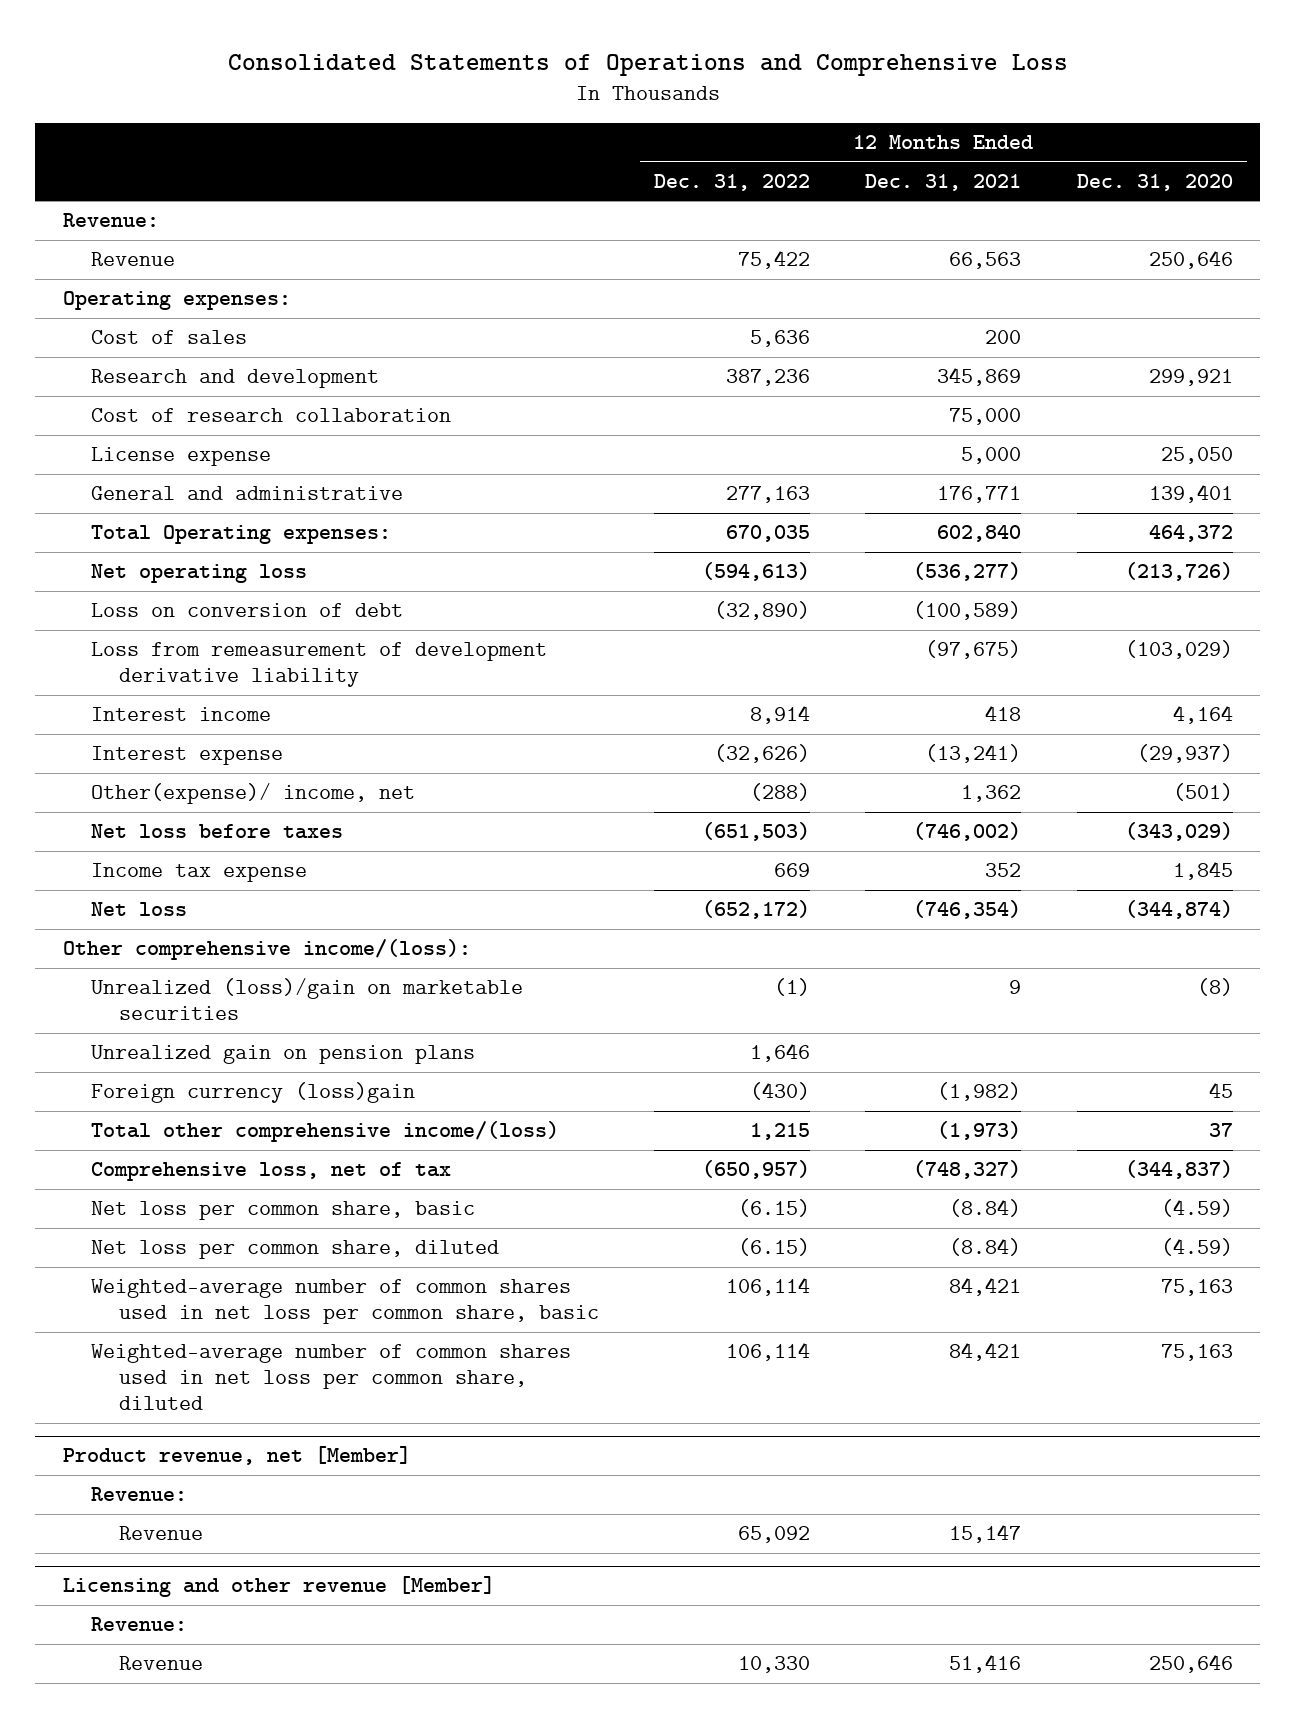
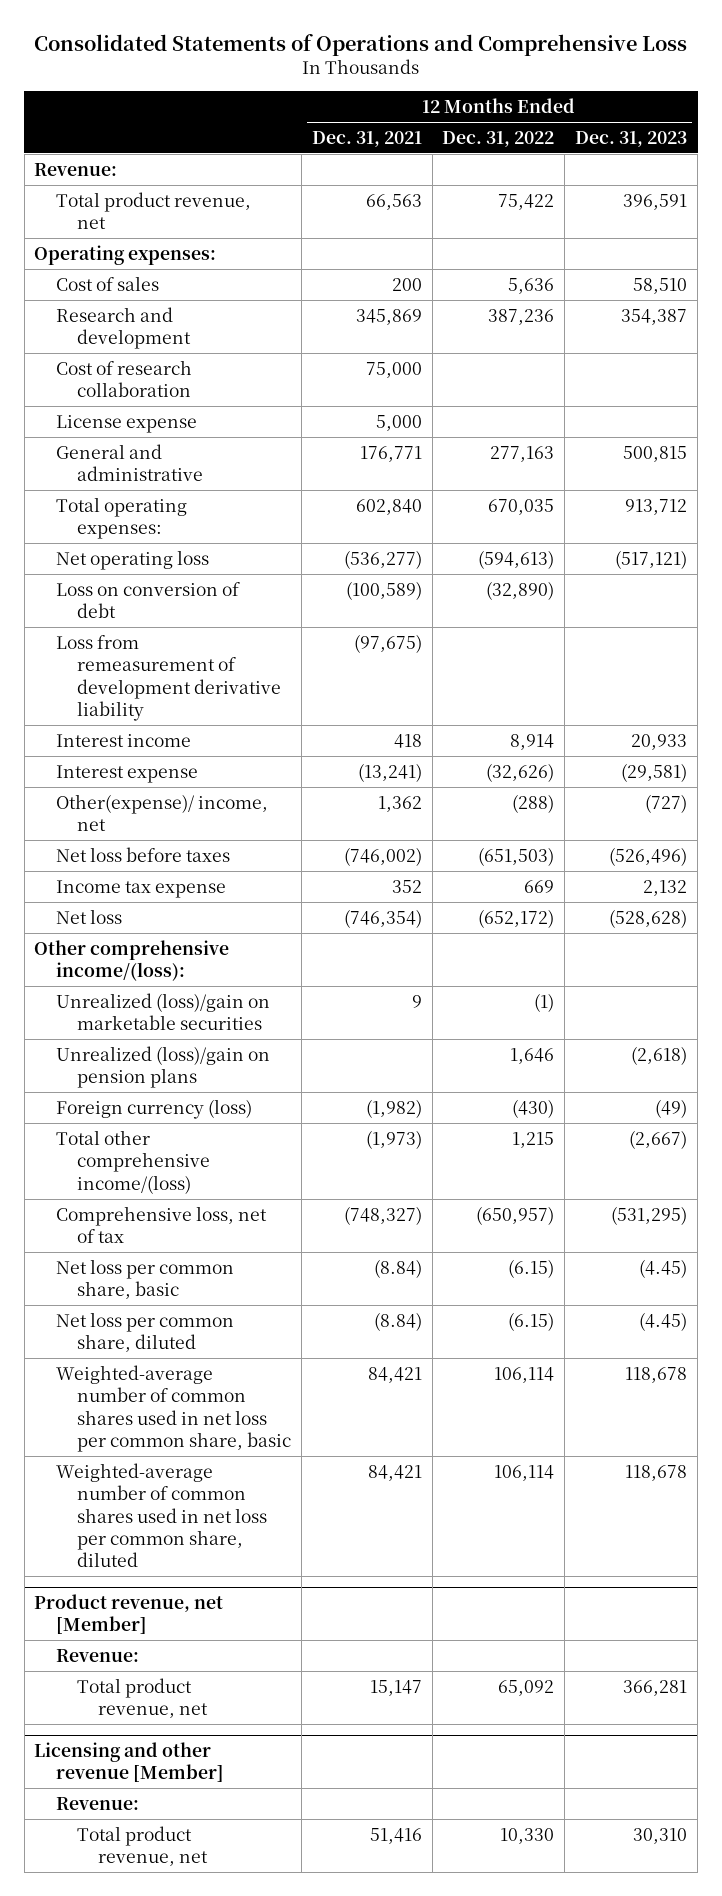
[1076,173,1233,191] Dec. 31, 2020 -> none
none -> [575,130,688,147] Dec. 31, 2023
[90,252,175,267] Revenue -> [55,191,251,230] Total product revenue, net
[90,525,391,545] Total Operating expenses: -> [55,496,187,540] Total operating expenses:
[90,1045,475,1065] Unrealized gain on pension plans -> [55,1045,270,1089] Unrealized (loss)/gain on pension plans
[90,1082,415,1104] Foreign currency (loss)gain -> [55,1098,252,1119] Foreign currency (loss)
[118,1526,203,1541] Revenue -> [77,1677,209,1719] Total product revenue, net
[118,1656,203,1671] Revenue -> [77,1825,209,1867] Total product revenue, net

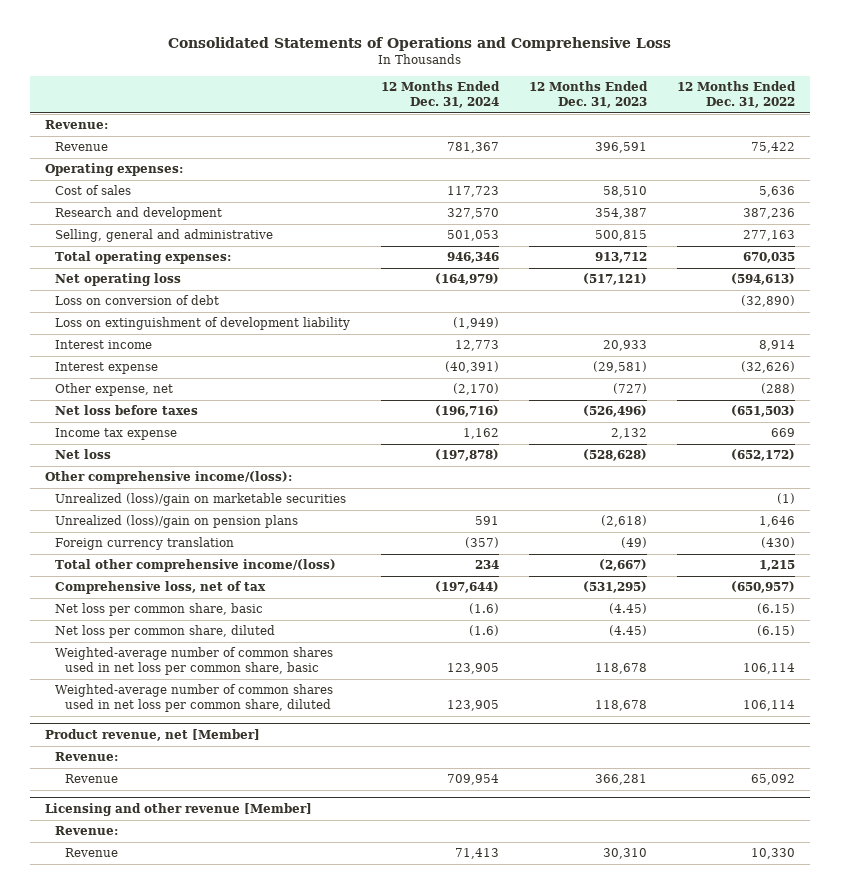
[311,130,422,147] Dec. 31, 2021 -> none
none -> [380,80,500,108] 12 Months Ended Dec. 31, 2024
[55,191,251,230] Total product revenue, net -> [55,142,109,152] Revenue
[55,359,192,398] Cost of research collaboration -> none
[55,414,197,433] License expense -> none
[55,443,204,482] General and administrative -> [55,229,274,243] Selling, general and administrative
[55,634,282,721] Loss from remeasurement of development derivative liability -> none
none -> [55,317,351,331] Loss on extinguishment of development liability
[55,793,268,832] Other(expense)/ income, net -> [55,383,174,397] Other expense, net
[55,1098,252,1119] Foreign currency (loss) -> [55,537,235,551] Foreign currency translation
[77,1677,209,1719] Total product revenue, net -> [65,774,119,784] Revenue
[77,1825,209,1867] Total product revenue, net -> [65,848,119,858] Revenue

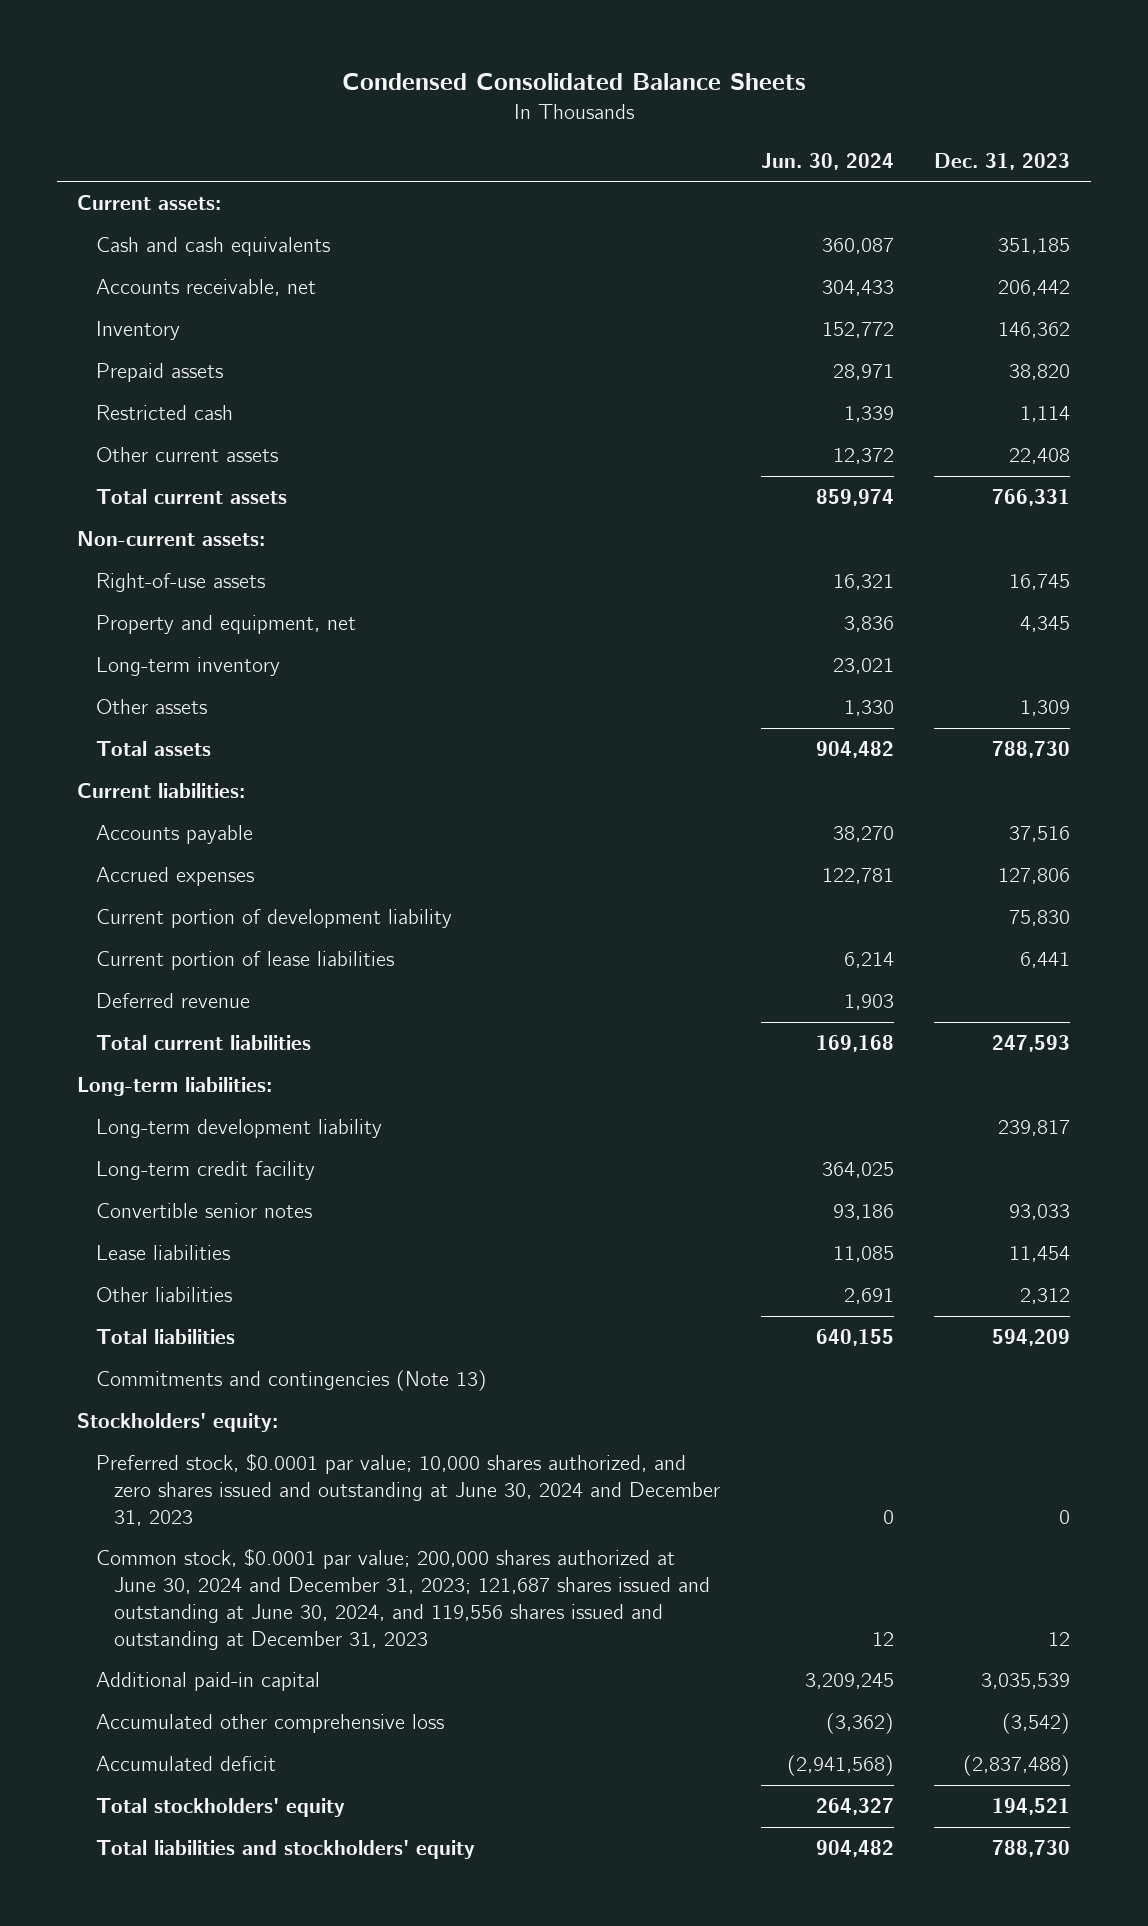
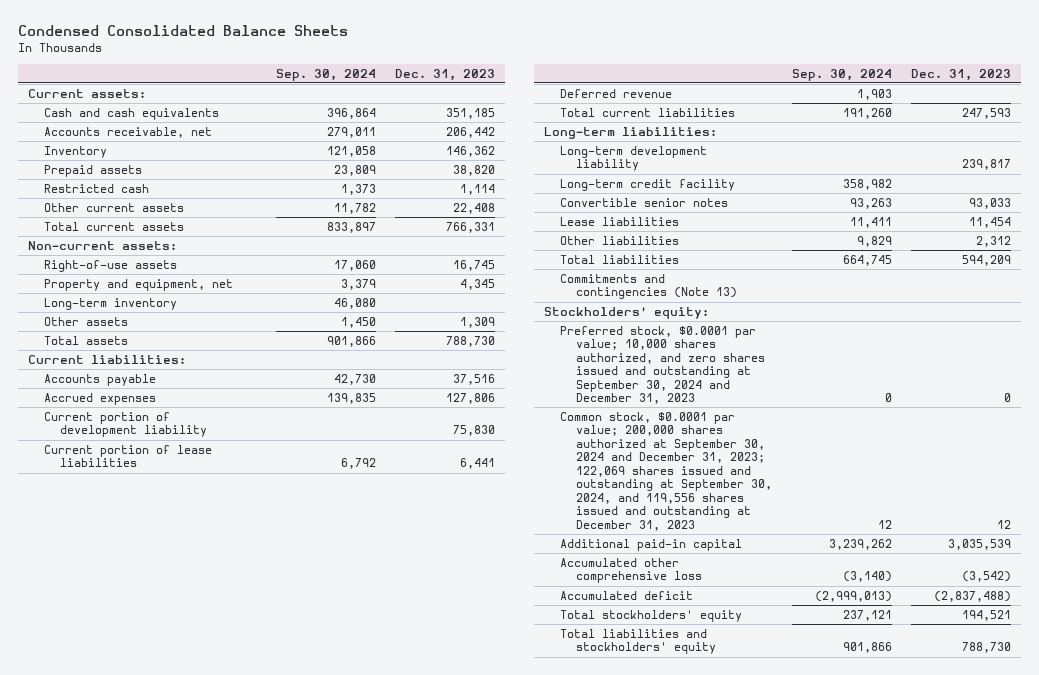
[760,152,894,170] Jun. 30, 2024 -> none
none -> [275,68,376,81] Sep. 30, 2024
[95,1453,721,1526] Preferred stock, $0.0001 par value; 10,000 shares authorized, and zero shares issued and outstanding at June 30, 2024 and December 31, 2023 -> [559,325,765,405] Preferred stock, $0.0001 par value; 10,000 shares authorized, and zero shares issued and outstanding at September 30, 2024 and December 31, 2023
[95,1548,711,1650] Common stock, $0.0001 par value; 200,000 shares authorized at June 30, 2024 and December 31, 2023; 121,687 shares issued and outstanding at June 30, 2024, and 119,556 shares issued and outstanding at December 31, 2023 -> [559,411,772,531] Common stock, $0.0001 par value; 200,000 shares authorized at September 30, 2024 and December 31, 2023; 122,069 shares issued and outstanding at September 30, 2024, and 119,556 shares issued and outstanding at December 31, 2023

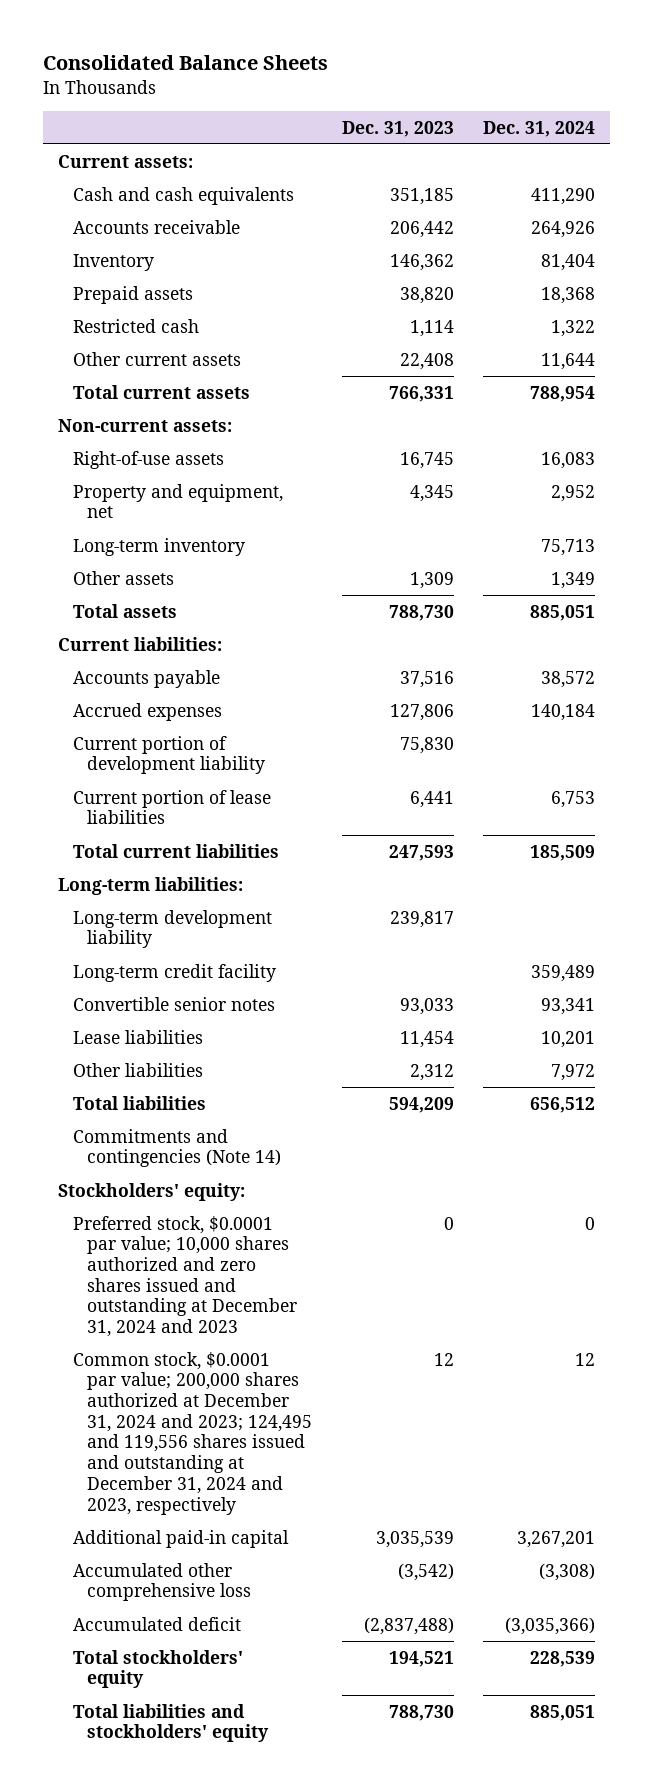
[18,25,349,37] Condensed Consolidated Balance Sheets -> [43,55,329,71] Consolidated Balance Sheets
[275,68,376,81] Sep. 30, 2024 -> none
none -> [483,120,596,137] Dec. 31, 2024
[43,126,212,138] Accounts receivable, net -> [72,219,240,234] Accounts receivable
[559,88,672,98] Deferred revenue -> none
[559,273,737,300] Commitments and contingencies (Note 13) -> [72,1128,281,1168] Commitments and contingencies (Note 14)
[559,325,765,405] Preferred stock, $0.0001 par value; 10,000 shares authorized, and zero shares issued and outstanding at September 30, 2024 and December 31, 2023 -> [72,1215,297,1338] Preferred stock, $0.0001 par value; 10,000 shares authorized and zero shares issued and outstanding at December 31, 2024 and 2023
[559,411,772,531] Common stock, $0.0001 par value; 200,000 shares authorized at September 30, 2024 and December 31, 2023; 122,069 shares issued and outstanding at September 30, 2024, and 119,556 shares issued and outstanding at December 31, 2023 -> [72,1351,312,1515] Common stock, $0.0001 par value; 200,000 shares authorized at December 31, 2024 and 2023; 124,495 and 119,556 shares issued and outstanding at December 31, 2024 and 2023, respectively

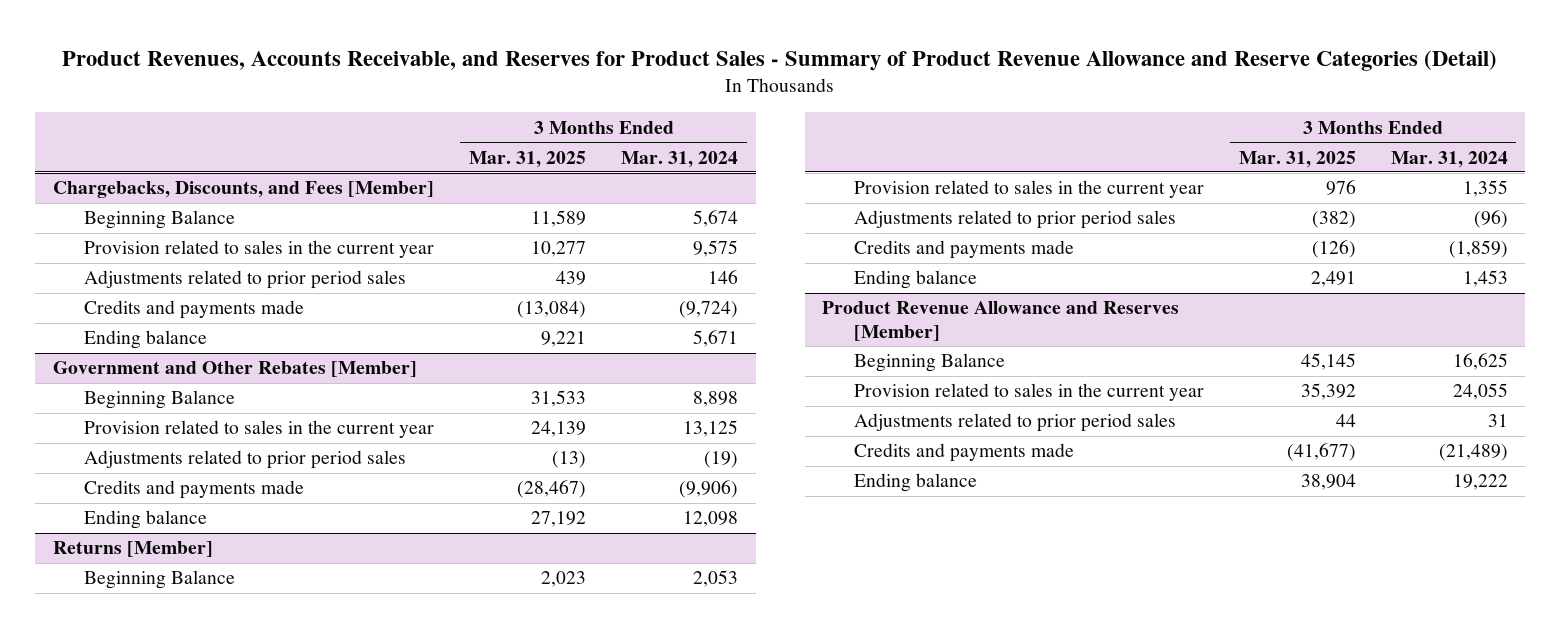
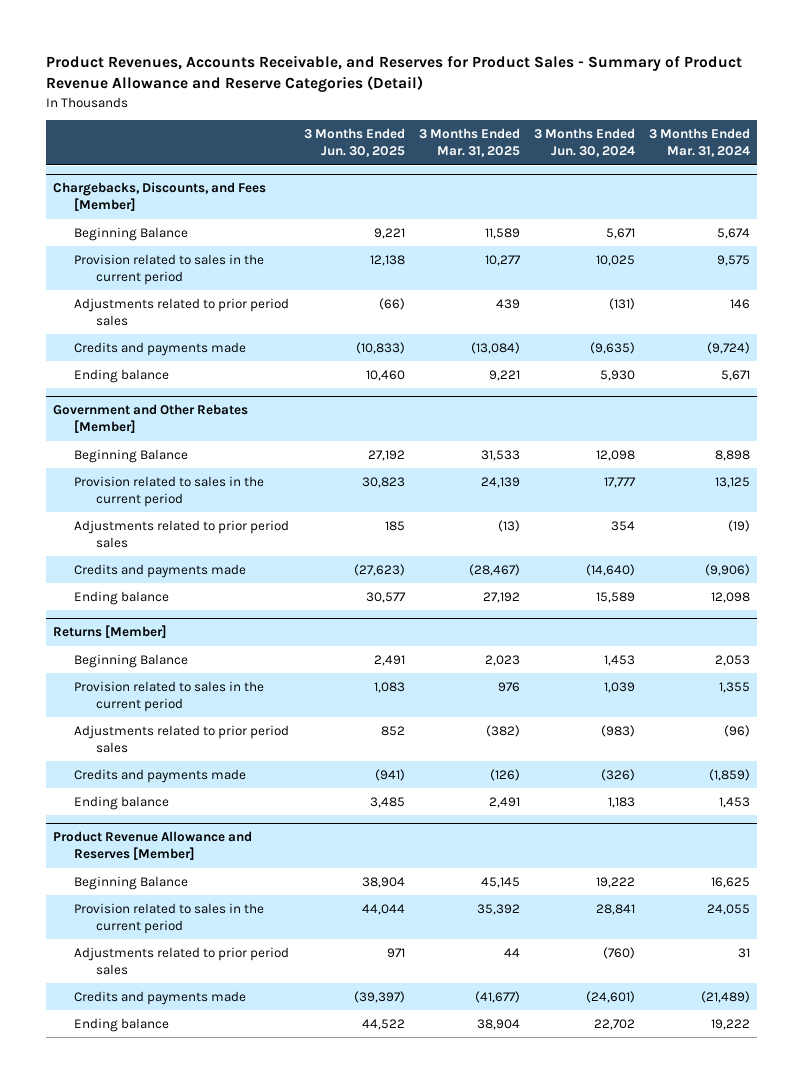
none -> [303,128,405,158] 3 Months Ended Jun. 30, 2025
none -> [533,128,635,158] 3 Months Ended Jun. 30, 2024
[84,240,435,259] Provision related to sales in the current year -> [74,254,265,285] Provision related to sales in the current period
[84,420,435,439] Provision related to sales in the current year -> [74,476,265,507] Provision related to sales in the current period
[853,180,1204,199] Provision related to sales in the current year -> [74,681,265,712] Provision related to sales in the current period
[853,383,1204,402] Provision related to sales in the current year -> [74,903,265,934] Provision related to sales in the current period

